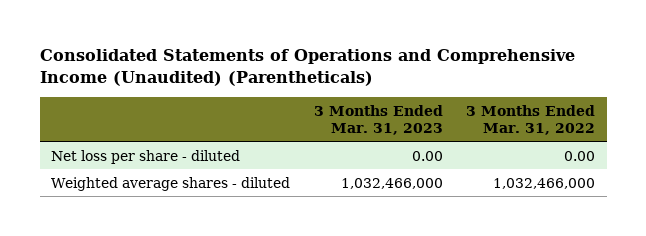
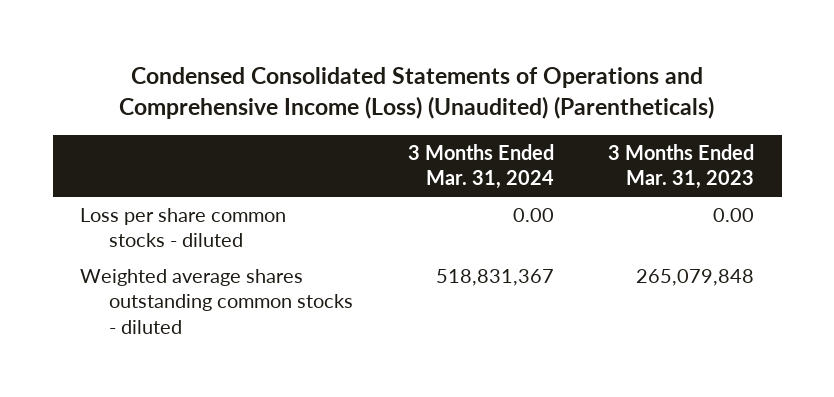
[39,49,575,87] Consolidated Statements of Operations and Comprehensive Income (Unaudited) (Parentheticals) -> [119,66,715,119] Condensed Consolidated Statements of Operations and Comprehensive Income (Loss) (Unaudited) (Parentheticals)
[466,104,596,135] 3 Months Ended Mar. 31, 2022 -> none
none -> [407,144,554,190] 3 Months Ended Mar. 31, 2024
[51,149,241,164] Net loss per share - diluted -> [79,208,286,248] Loss per share common stocks - diluted
[51,176,291,191] Weighted average shares - diluted -> [79,269,353,334] Weighted average shares outstanding common stocks - diluted
[340,177,443,189] 1,032,466,000 -> [636,269,755,287] 265,079,848

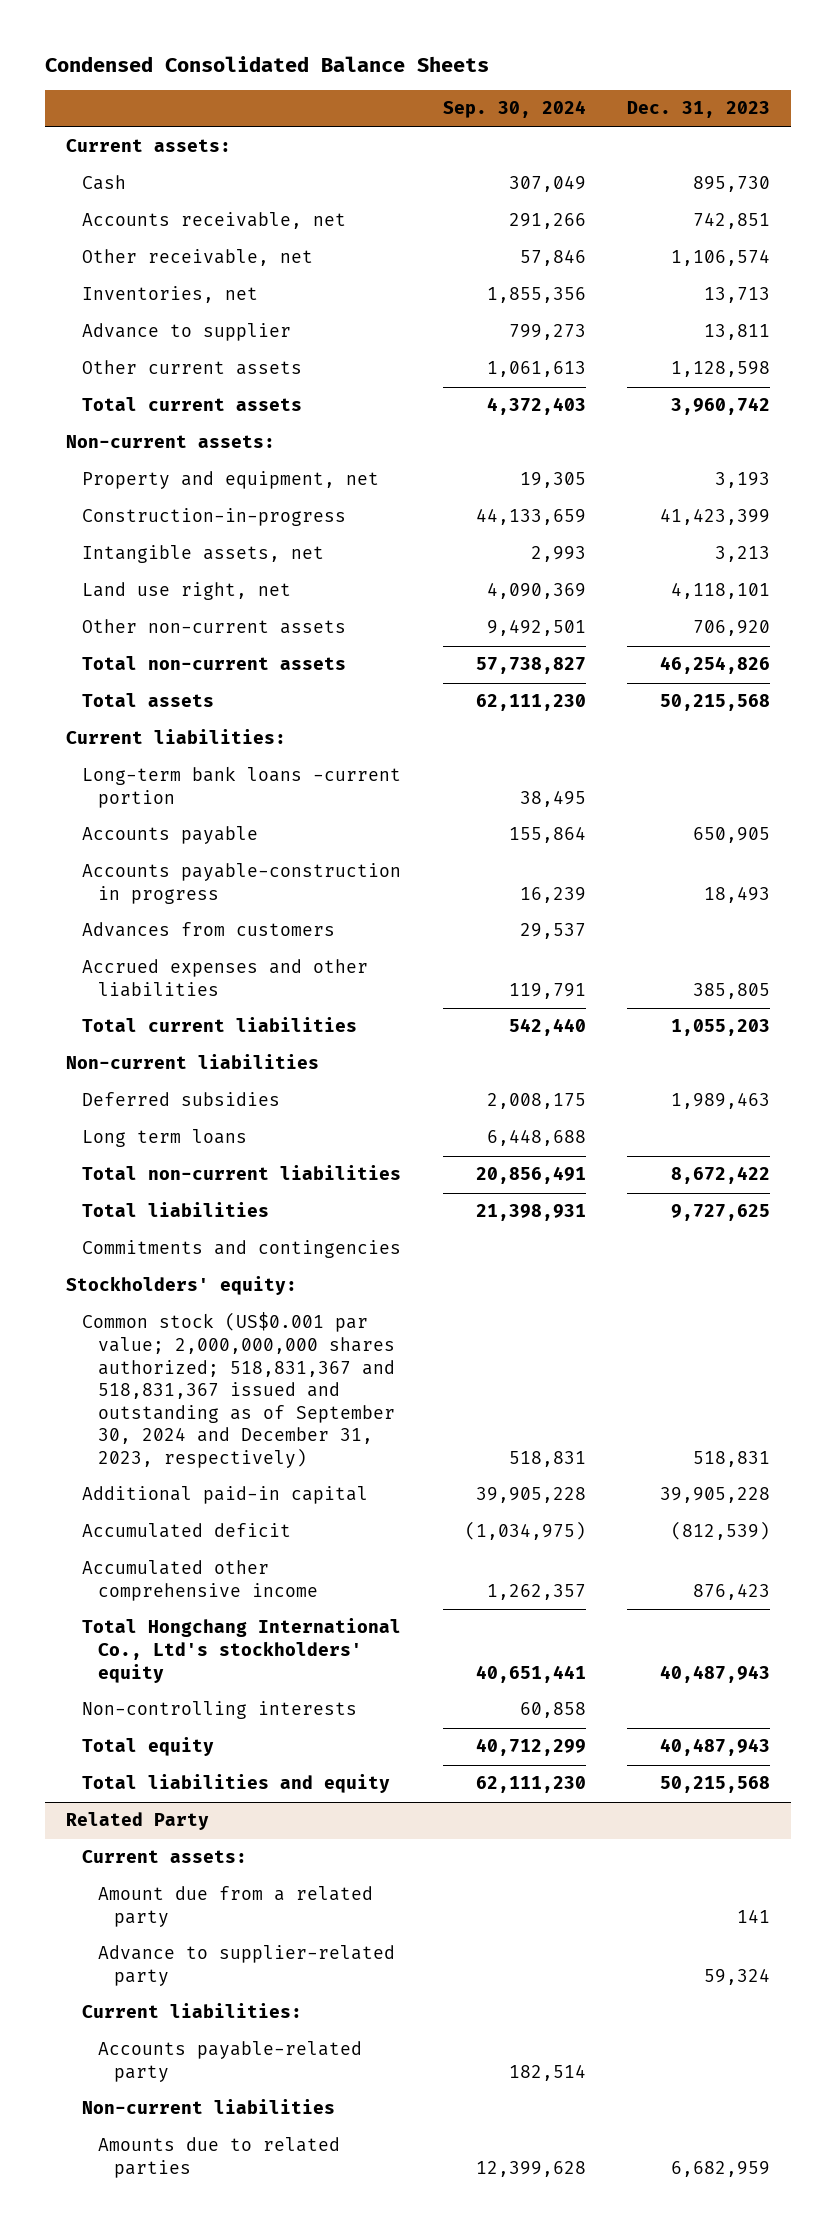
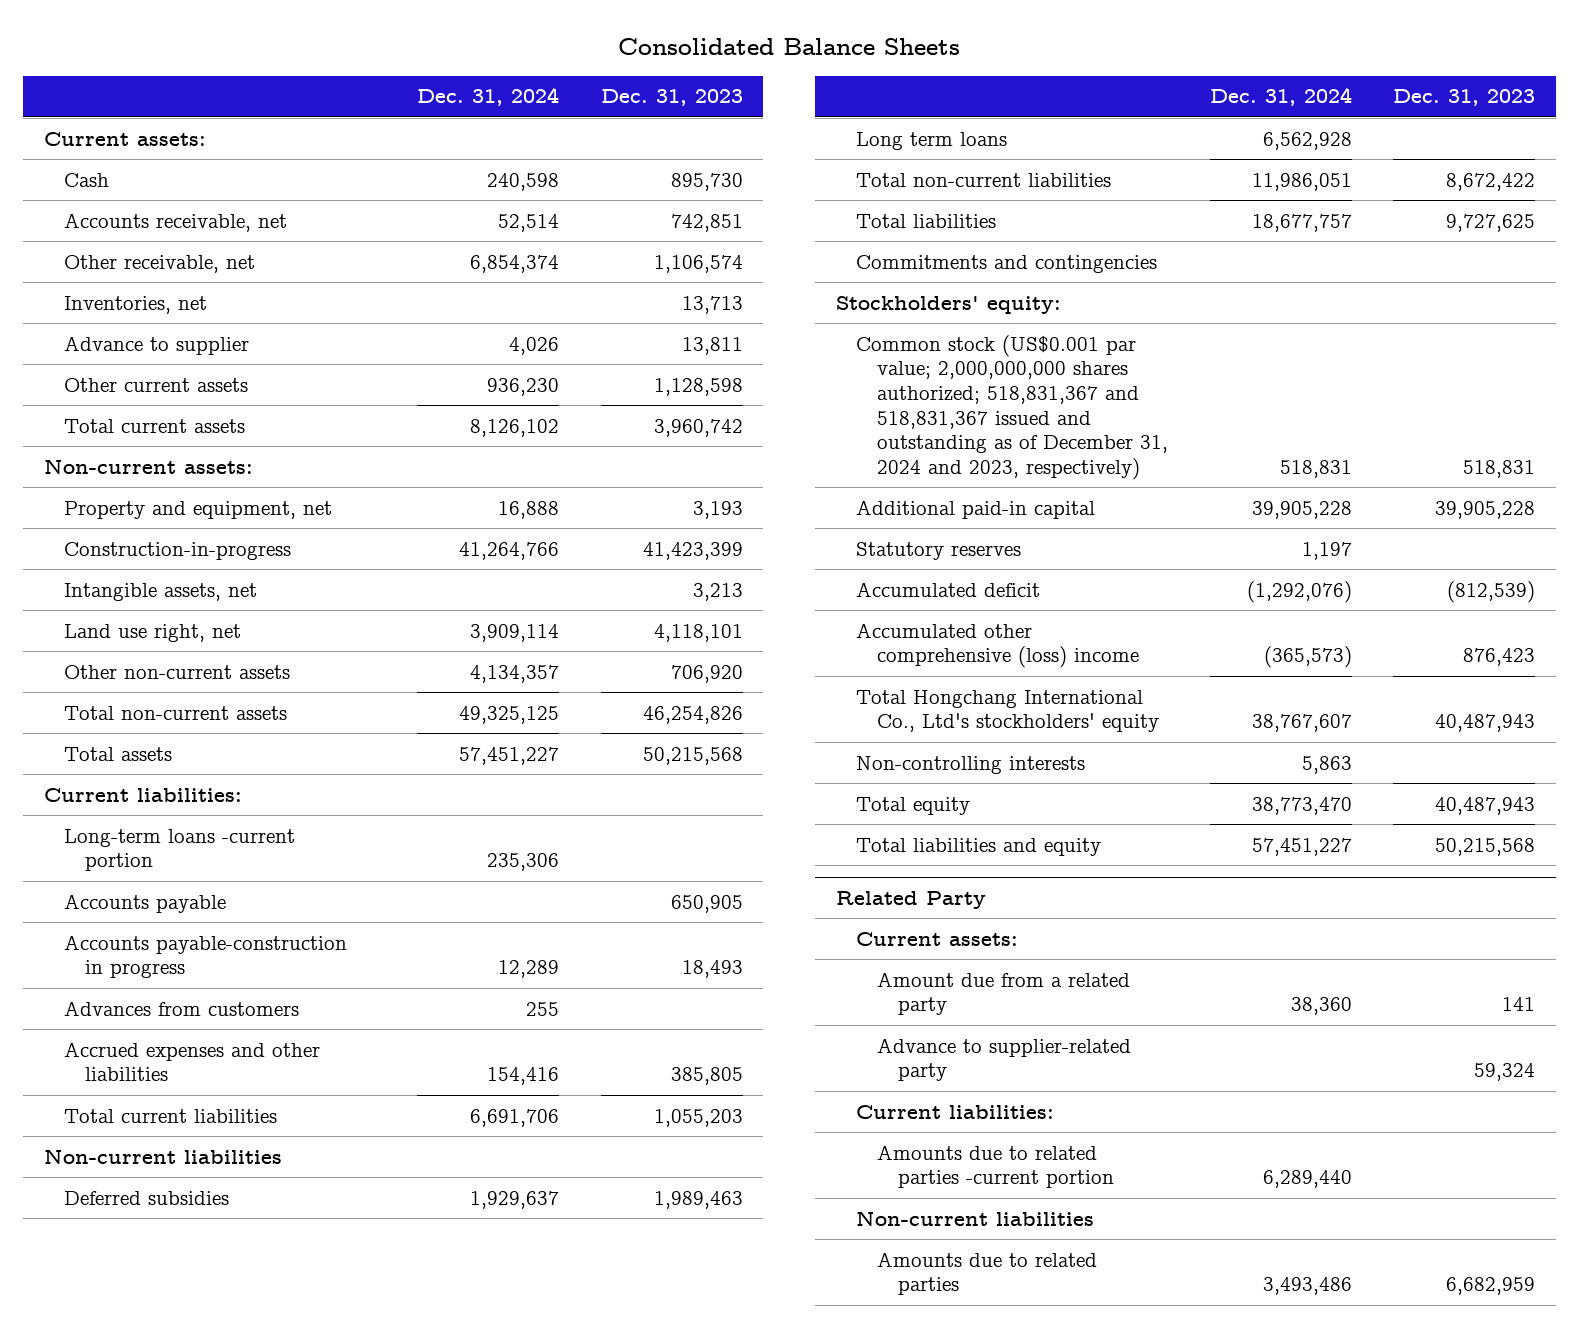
[45,56,490,73] Condensed Consolidated Balance Sheets -> [618,37,961,55] Consolidated Balance Sheets
[442,100,586,119] Sep. 30, 2024 -> none
none -> [417,87,560,107] Dec. 31, 2024
[82,766,402,808] Long-term bank loans -current portion -> [64,828,296,872] Long-term loans -current portion
[82,1312,396,1468] Common stock (US$0.001 par value; 2,000,000,000 shares authorized; 518,831,367 and 518,831,367 issued and outstanding as of September 30, 2024 and December 31, 2023, respectively) -> [856,334,1169,481] Common stock (US$0.001 par value; 2,000,000,000 shares authorized; 518,831,367 and 518,831,367 issued and outstanding as of December 31, 2024 and 2023, respectively)
none -> [856,541,1022,560] Statutory reserves
[82,1560,319,1601] Accumulated other comprehensive income -> [856,622,1140,669] Accumulated other comprehensive (loss) income
[98,2041,363,2082] Accounts payable-related party -> none
none -> [877,1144,1114,1189] Amounts due to related parties -current portion

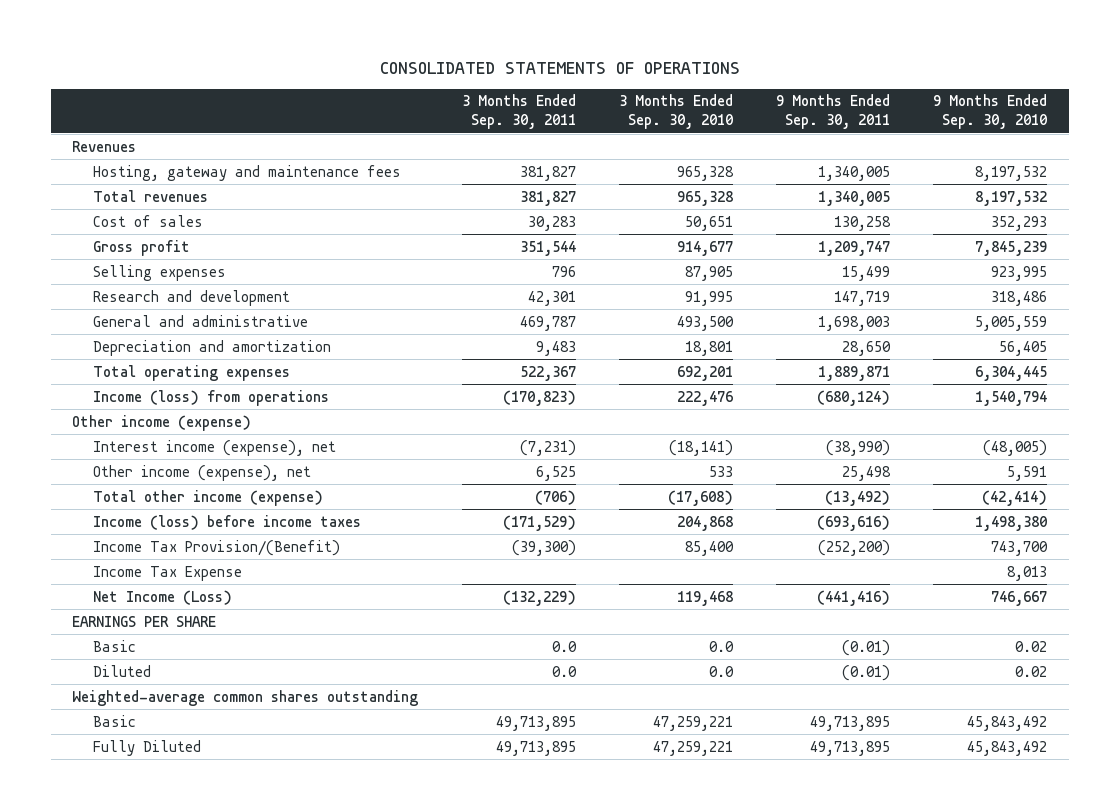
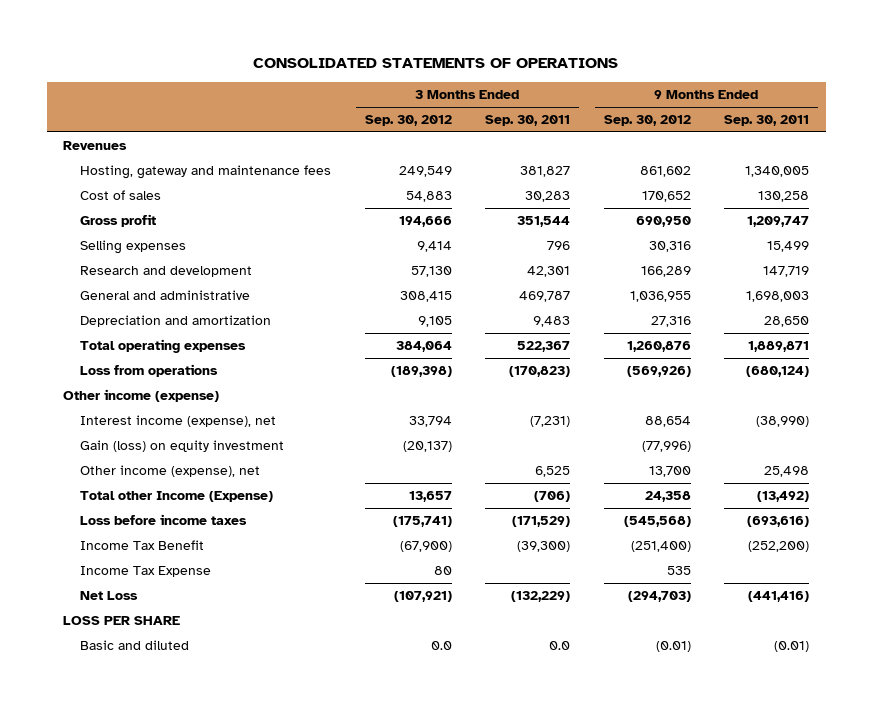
[618,94,733,130] 3 Months Ended Sep. 30, 2010 -> none
[933,94,1048,130] 9 Months Ended Sep. 30, 2010 -> none
none -> [364,115,452,127] Sep. 30, 2012
none -> [603,115,691,127] Sep. 30, 2012
[92,189,208,202] Total revenues -> none
[92,389,329,406] Income (loss) from operations -> [80,364,219,378] Loss from operations
none -> [80,440,285,453] Gain (loss) on equity investment
[92,489,323,506] Total other income (expense) -> [80,491,274,503] Total other Income (Expense)
[92,514,361,530] Income (loss) before income taxes -> [80,514,248,526] Loss before income taxes
[92,539,340,556] Income Tax Provision/(Benefit) -> [80,540,205,551] Income Tax Benefit
[92,639,136,652] Basic -> none
[92,664,151,677] Diluted -> none
[72,689,419,706] Weighted-average common shares outstanding -> none
[92,714,136,727] Basic -> none
[92,739,201,756] Fully Diluted -> none
[92,589,232,605] Net Income (Loss) -> [80,591,139,601] Net Loss
[72,615,217,627] EARNINGS PER SHARE -> [63,616,181,626] LOSS PER SHARE
none -> [80,640,190,651] Basic and diluted

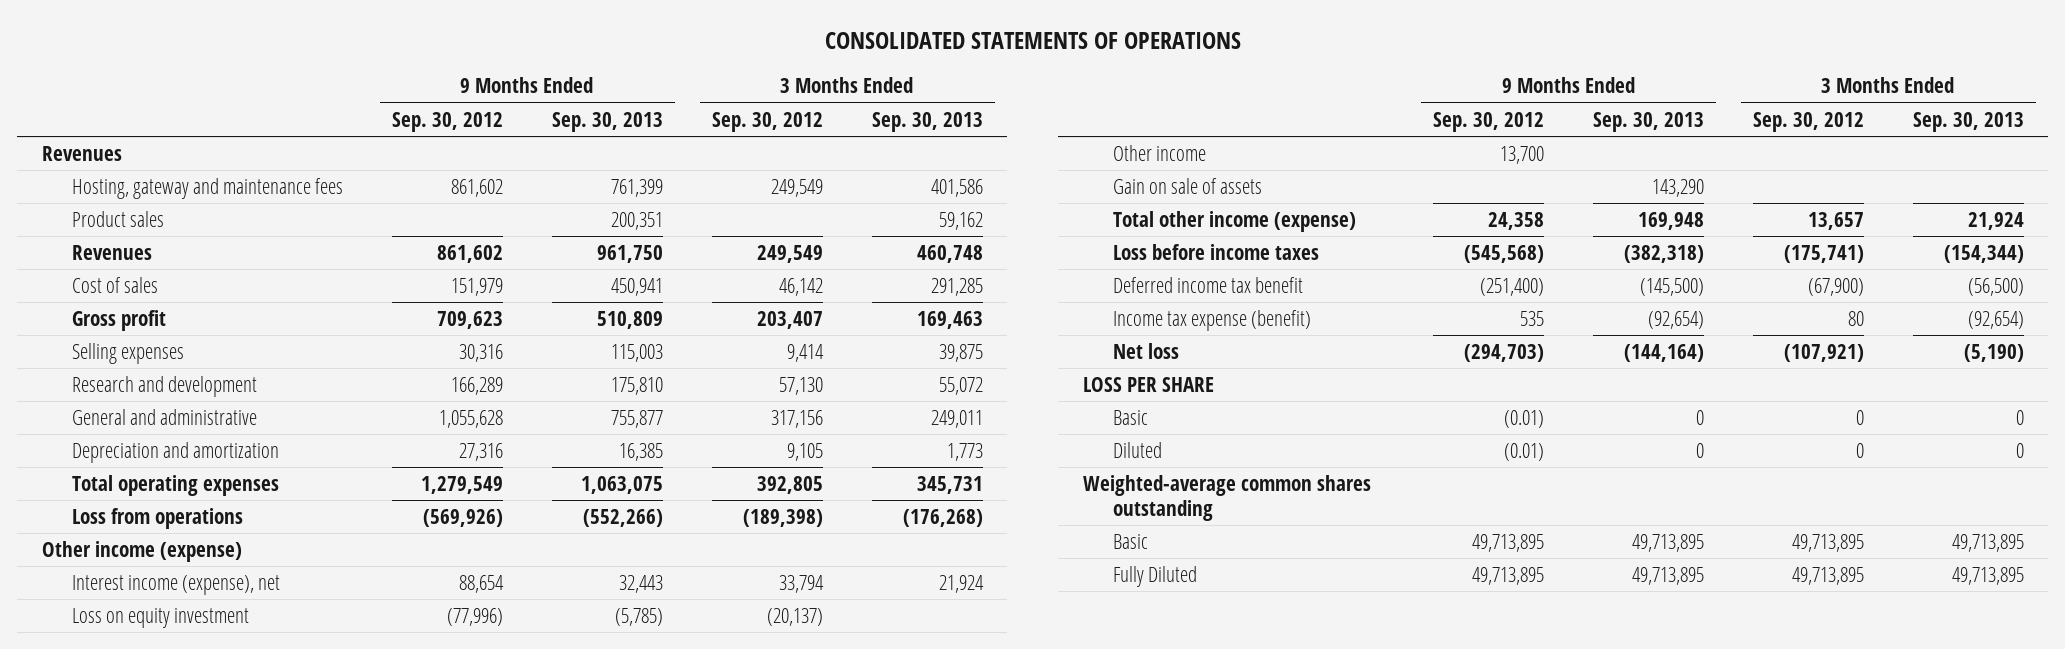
[485,115,571,127] Sep. 30, 2011 -> none
[724,115,810,127] Sep. 30, 2011 -> none
none -> [551,111,663,132] Sep. 30, 2013
none -> [871,111,983,132] Sep. 30, 2013
none -> [72,210,165,227] Product sales
none -> [72,244,153,260] Revenues
[405,191,452,203] 54,883 -> [778,277,823,296] 46,142
[641,191,691,203] 170,652 -> [451,277,504,296] 151,979
[398,216,452,228] 194,666 -> [756,310,823,329] 203,407
[635,216,691,228] 690,950 -> [437,310,504,329] 709,623
[399,291,452,303] 308,415 -> [770,409,823,428] 317,156
[629,291,691,303] 1,036,955 -> [439,409,504,428] 1,055,628
[395,341,452,353] 384,064 -> [756,475,823,494] 392,805
[626,341,691,353] 1,260,876 -> [421,475,504,494] 1,279,549
[80,440,285,453] Gain (loss) on equity investment -> [72,607,250,628] Loss on equity investment
[80,465,261,478] Other income (expense), net -> [1113,144,1207,161] Other income
none -> [1113,177,1263,194] Gain on sale of assets
[80,491,274,503] Total other Income (Expense) -> [1113,210,1357,232] Total other income (expense)
[80,566,212,578] Income Tax Expense -> none
none -> [1113,276,1304,293] Deferred income tax benefit
[80,540,205,551] Income Tax Benefit -> [1113,309,1312,331] Income tax expense (benefit)
[399,541,452,553] (67,900) -> [1847,310,1864,326] 80
[630,541,691,553] (251,400) -> [1520,310,1545,326] 535
[80,591,139,601] Net Loss -> [1113,342,1180,359] Net loss
[80,640,190,651] Basic and diluted -> none
none -> [1113,409,1149,425] Basic
none -> [1113,441,1163,458] Diluted
none -> [1082,474,1371,521] Weighted-average common shares outstanding
none -> [1113,533,1149,549] Basic
none -> [1113,565,1198,587] Fully Diluted

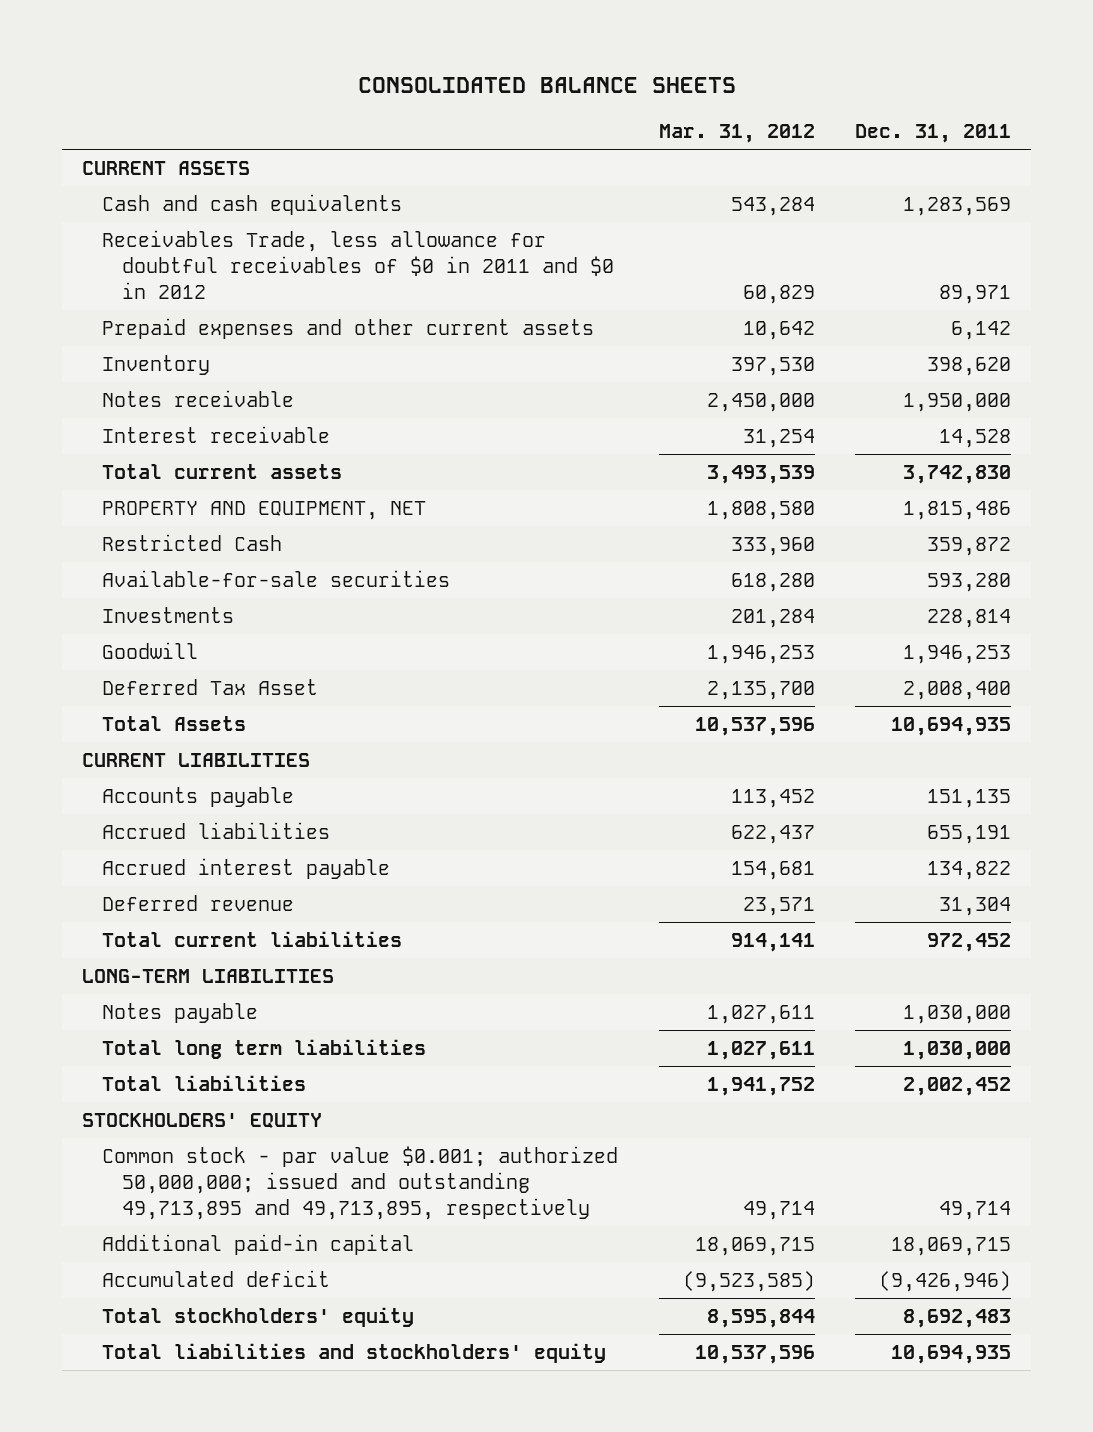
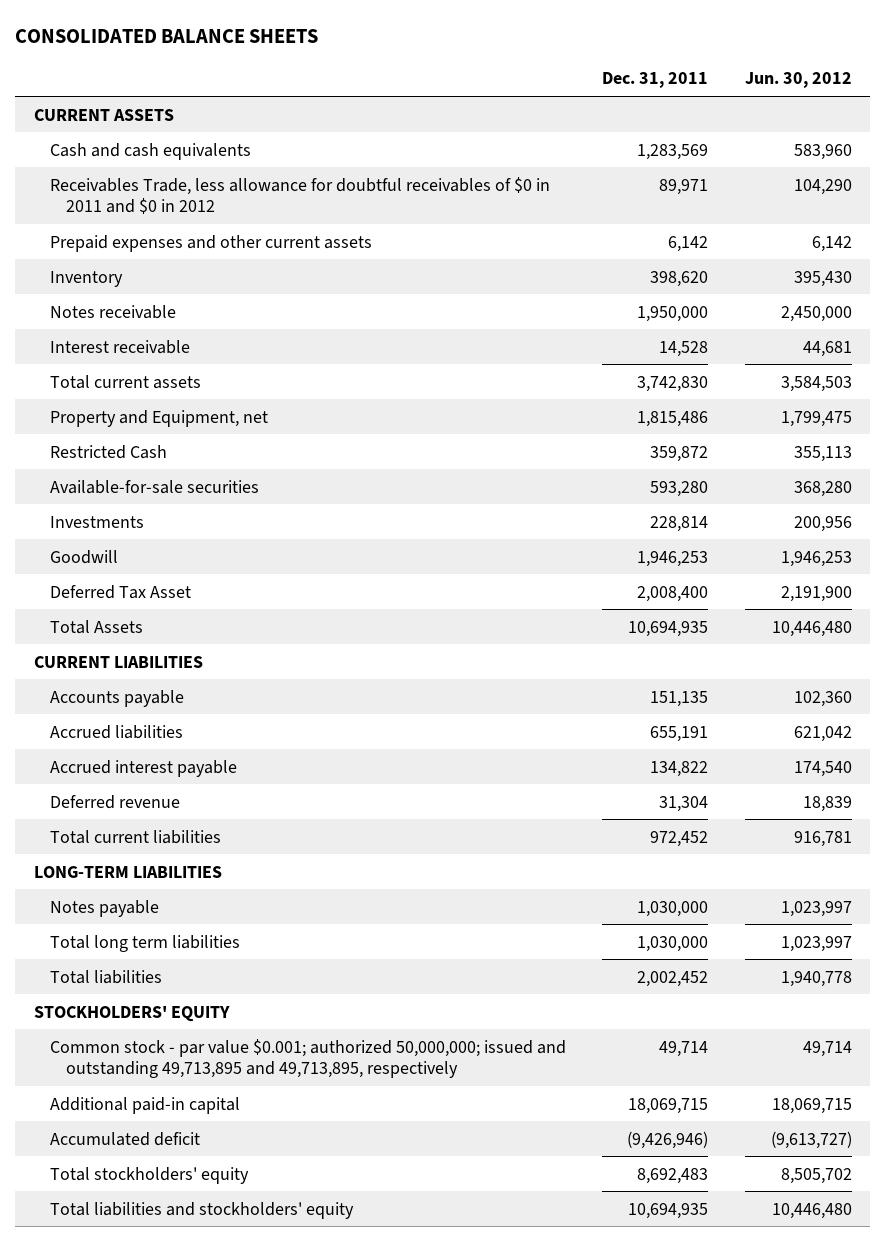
[658,124,815,144] Mar. 31, 2012 -> none
none -> [744,72,852,89] Jun. 30, 2012
[102,500,427,520] PROPERTY AND EQUIPMENT, NET -> [49,409,268,427] Property and Equipment, net

